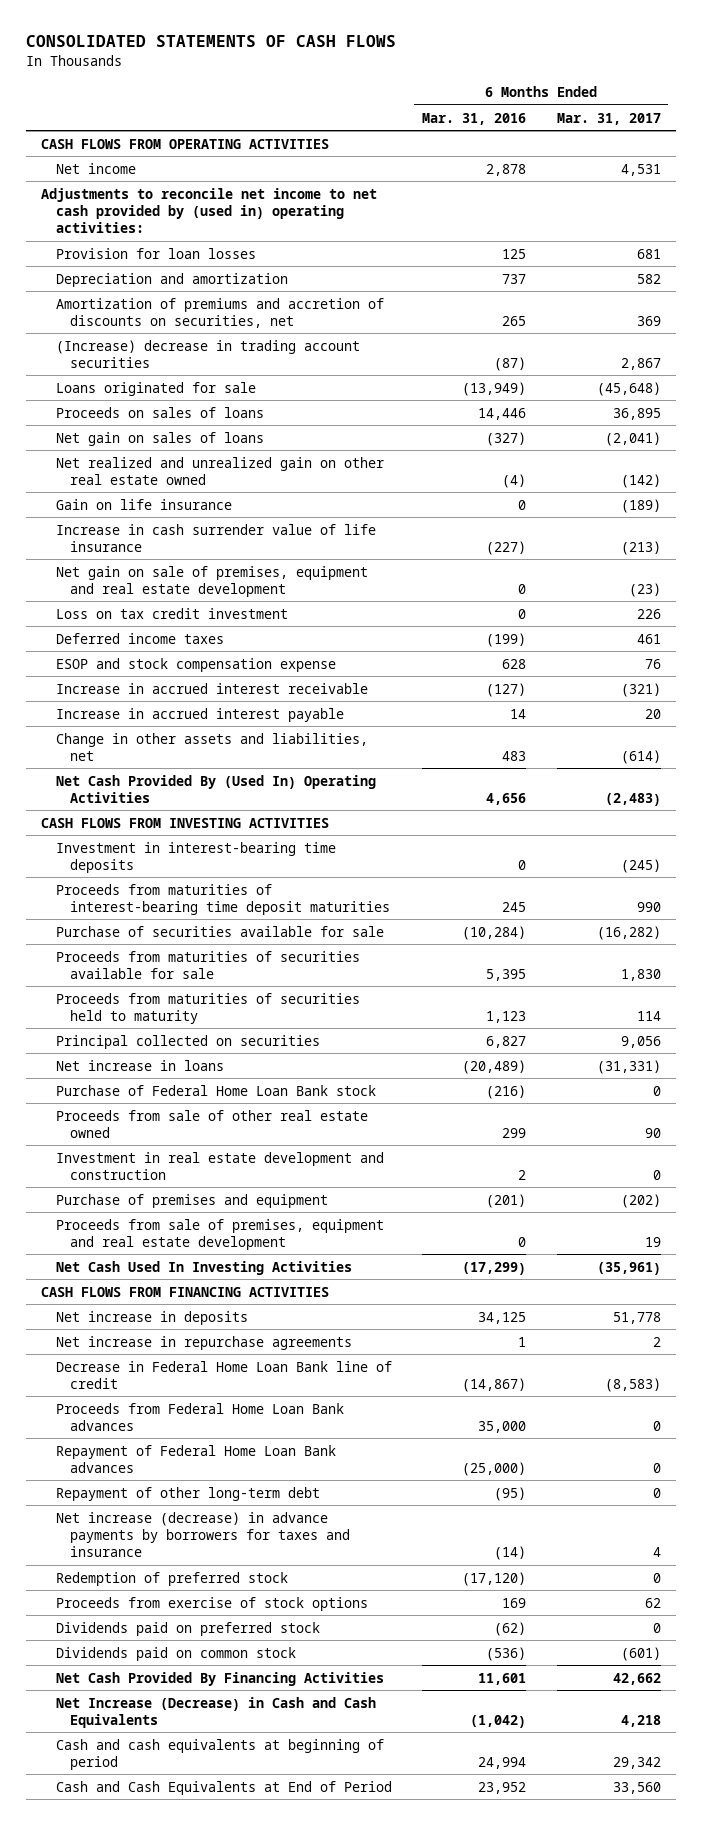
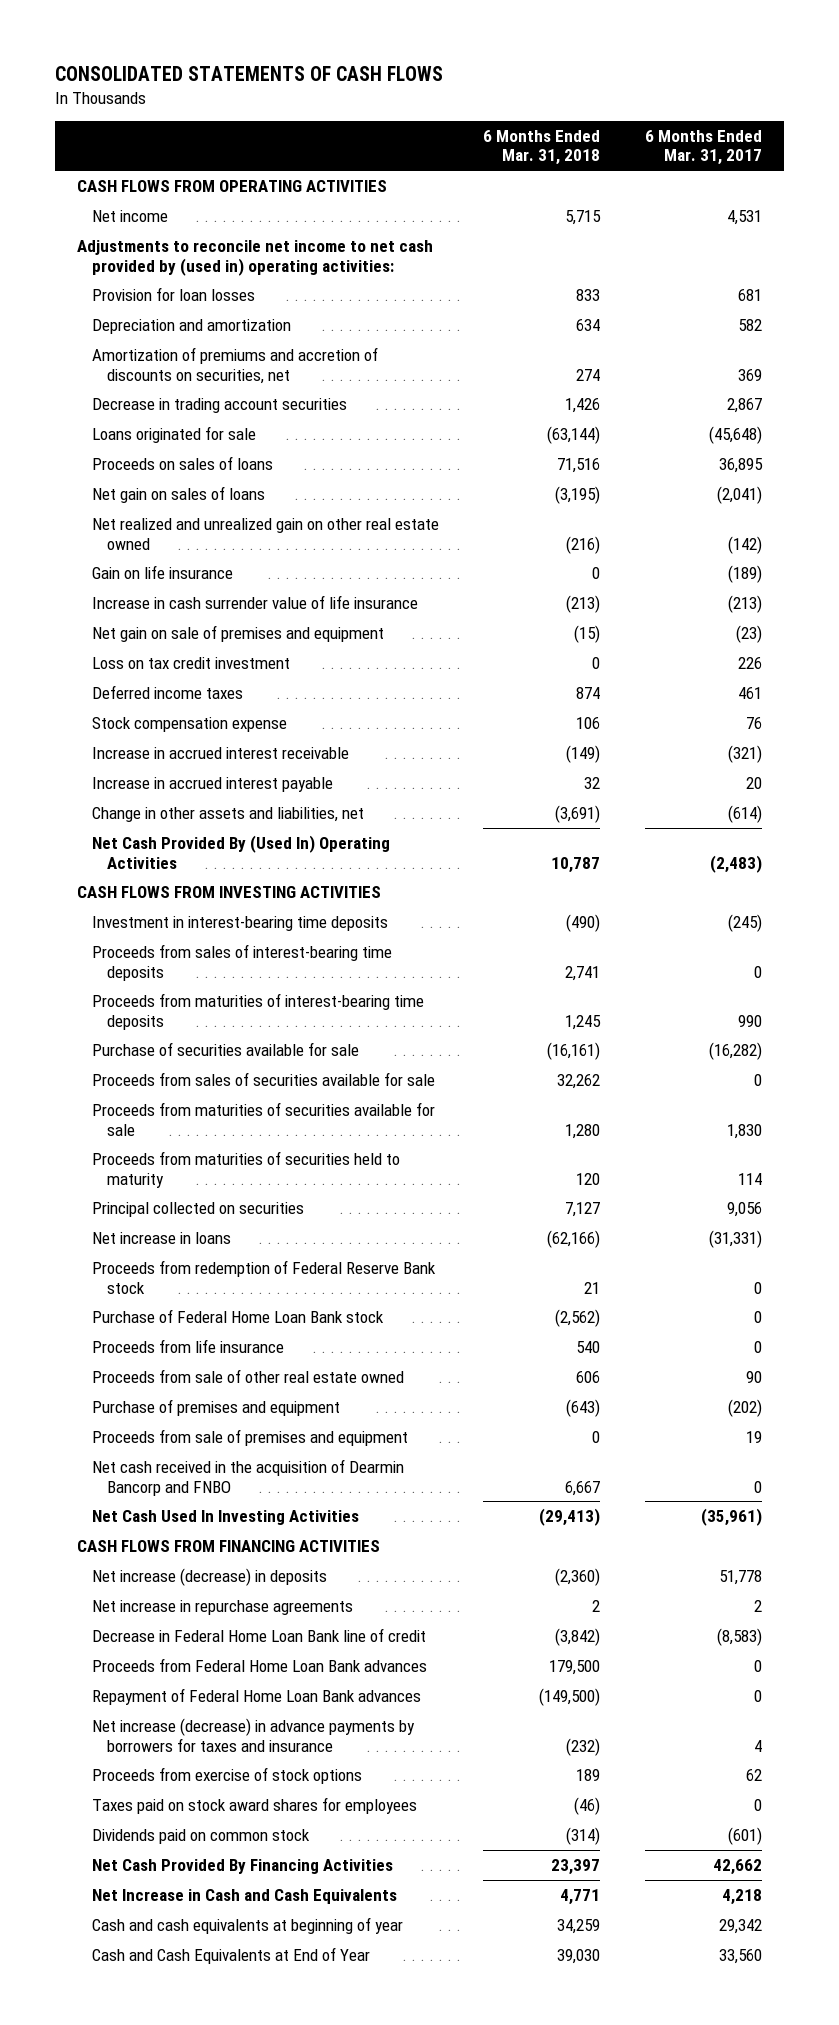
[422,112,527,125] Mar. 31, 2016 -> none
none -> [483,129,601,166] 6 Months Ended Mar. 31, 2018
[55,339,360,368] (Increase) decrease in trading account securities -> [92,397,348,413] Decrease in trading account securities
[55,565,368,597] Net gain on sale of premises, equipment and real estate development -> [92,624,385,642] Net gain on sale of premises and equipment
[55,657,336,672] ESOP and stock compensation expense -> [92,716,288,732] Stock compensation expense
none -> [92,943,393,981] Proceeds from sales of interest-bearing time deposits
[55,883,390,915] Proceeds from maturities of interest-bearing time deposit maturities -> [92,992,425,1030] Proceeds from maturities of interest-bearing time deposits
none -> [92,1071,436,1086] Proceeds from sales of securities available for sale
none -> [92,1259,437,1294] Proceeds from redemption of Federal Reserve Bank stock
none -> [92,1338,285,1353] Proceeds from life insurance
[55,1151,384,1180] Investment in real estate development and construction -> none
[55,1218,384,1250] Proceeds from sale of premises, equipment and real estate development -> [92,1428,409,1446] Proceeds from sale of premises and equipment
none -> [92,1458,405,1496] Net cash received in the acquisition of Dearmin Bancorp and FNBO
[55,1310,248,1325] Net increase in deposits -> [92,1567,328,1586] Net increase (decrease) in deposits
[55,1486,320,1501] Repayment of other long-term debt -> none
[55,1571,288,1586] Redemption of preferred stock -> none
[55,1621,320,1636] Dividends paid on preferred stock -> none
none -> [92,1796,418,1814] Taxes paid on stock award shares for employees
[55,1696,376,1728] Net Increase (Decrease) in Cash and Cash Equivalents -> [92,1888,398,1904] Net Increase in Cash and Cash Equivalents
[55,1738,384,1770] Cash and cash equivalents at beginning of period -> [92,1916,404,1934] Cash and cash equivalents at beginning of year
[55,1780,392,1795] Cash and Cash Equivalents at End of Period -> [92,1946,371,1964] Cash and Cash Equivalents at End of Year

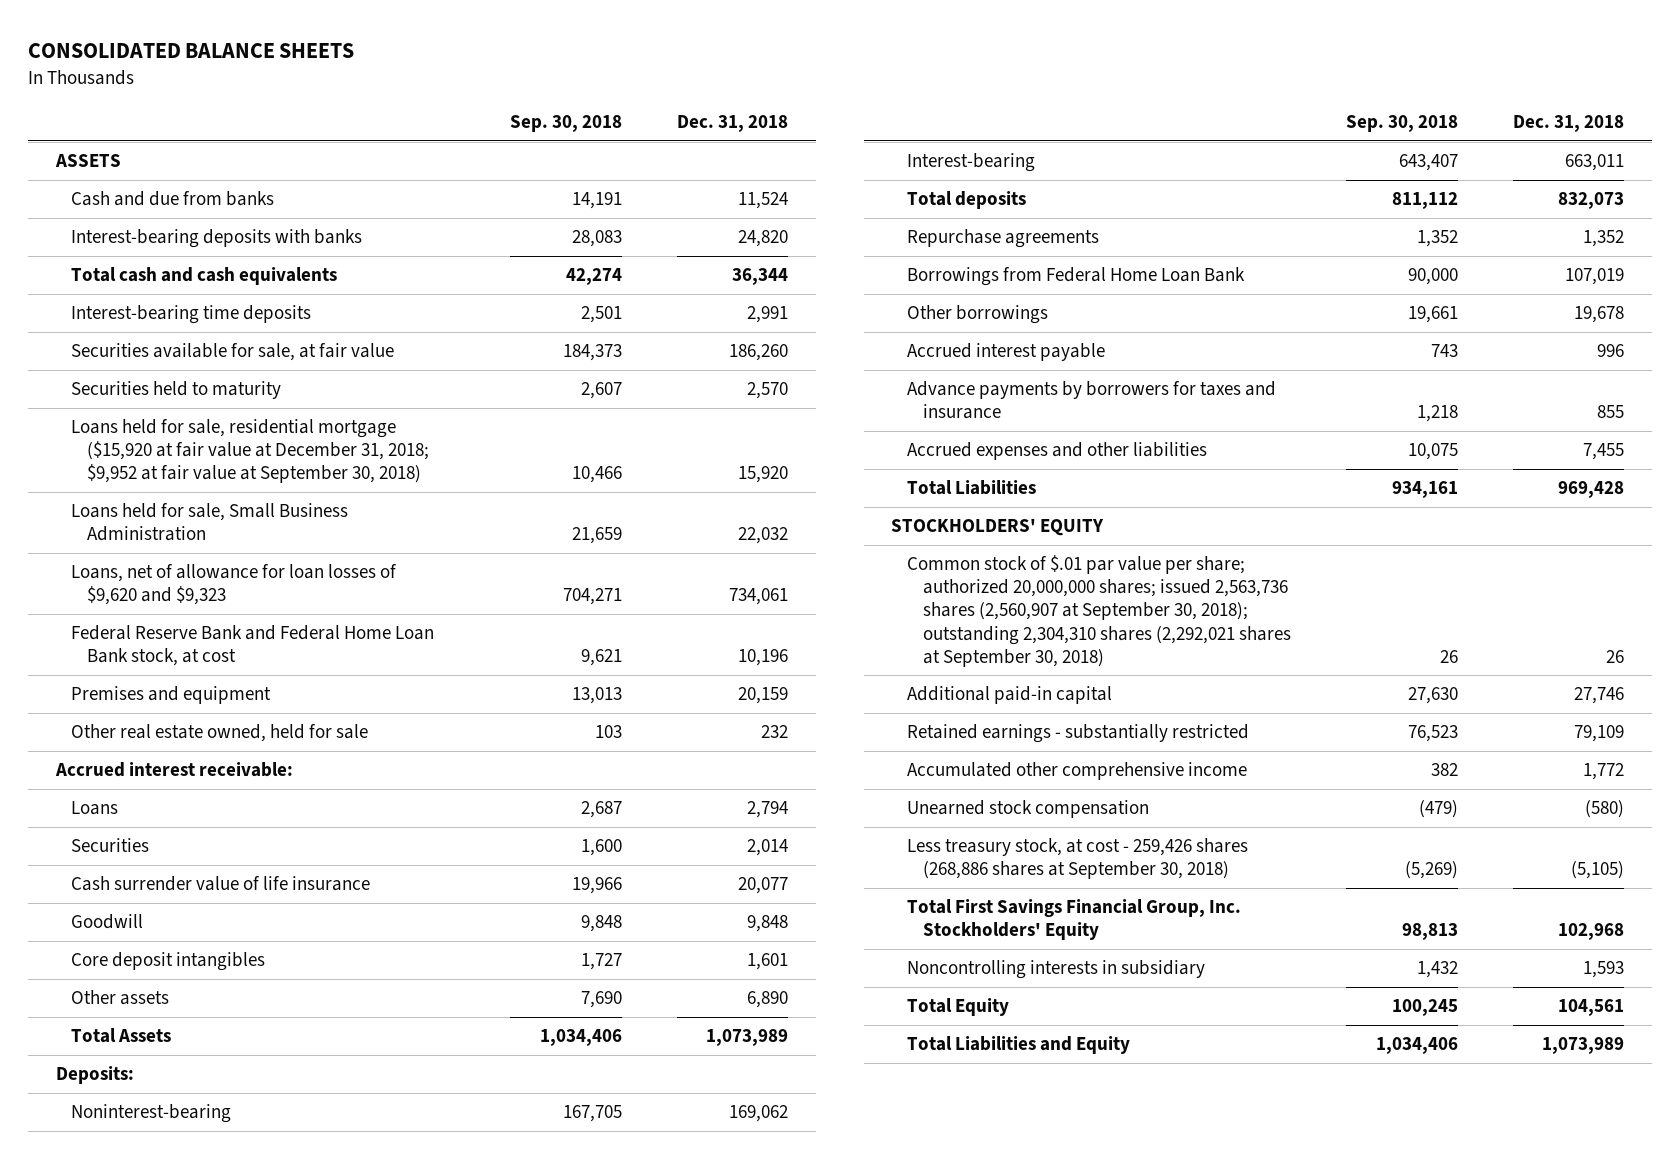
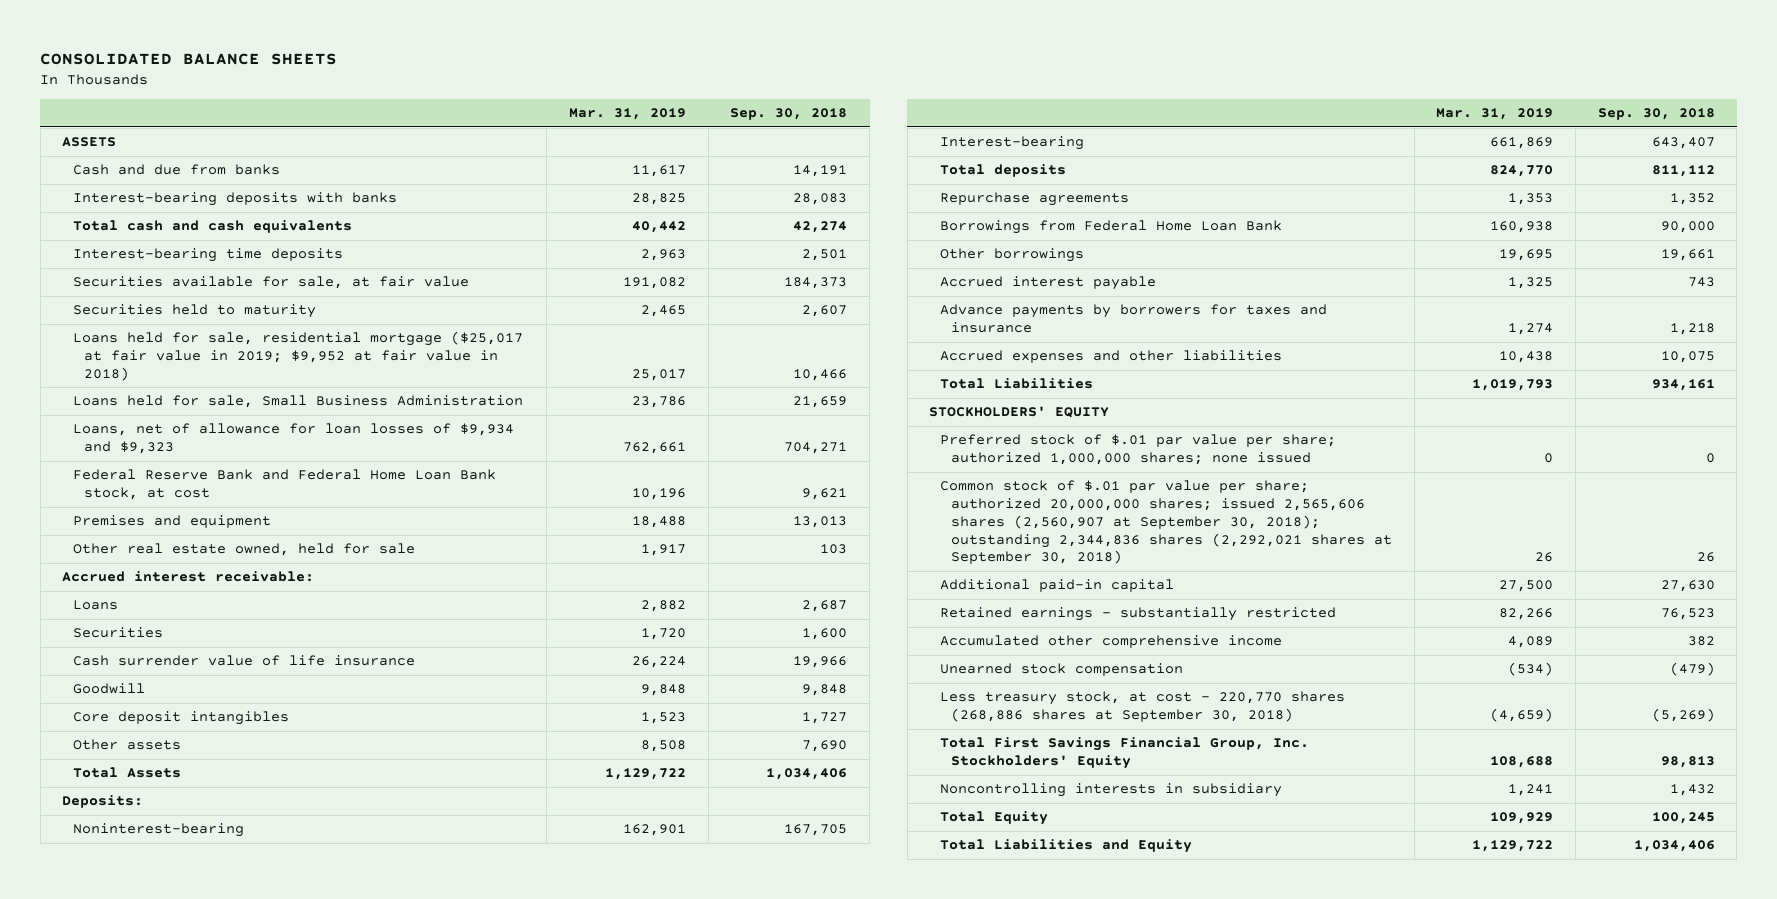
[677,115,789,133] Dec. 31, 2018 -> none
none -> [569,108,687,121] Mar. 31, 2019
[71,419,429,484] Loans held for sale, residential mortgage ($15,920 at fair value at December 31, 2018; $9,952 at fair value at September 30, 2018) -> [73,331,524,381] Loans held for sale, residential mortgage ($25,017 at fair value in 2019; $9,952 at fair value in 2018)
[71,564,398,606] Loans, net of allowance for loan losses of $9,620 and $9,323 -> [73,423,515,455] Loans, net of allowance for loan losses of $9,934 and $9,323
none -> [940,434,1337,466] Preferred stock of $.01 par value per share; authorized 1,000,000 shares; none issued
[907,555,1291,667] Common stock of $.01 par value per share; authorized 20,000,000 shares; issued 2,563,736 shares (2,560,907 at September 30, 2018); outstanding 2,304,310 shares (2,292,021 shares at September 30, 2018) -> [940,480,1392,565] Common stock of $.01 par value per share; authorized 20,000,000 shares; issued 2,565,606 shares (2,560,907 at September 30, 2018); outstanding 2,344,836 shares (2,292,021 shares at September 30, 2018)
[907,838,1249,880] Less treasury stock, at cost - 259,426 shares (268,886 shares at September 30, 2018) -> [940,691,1346,723] Less treasury stock, at cost - 220,770 shares (268,886 shares at September 30, 2018)

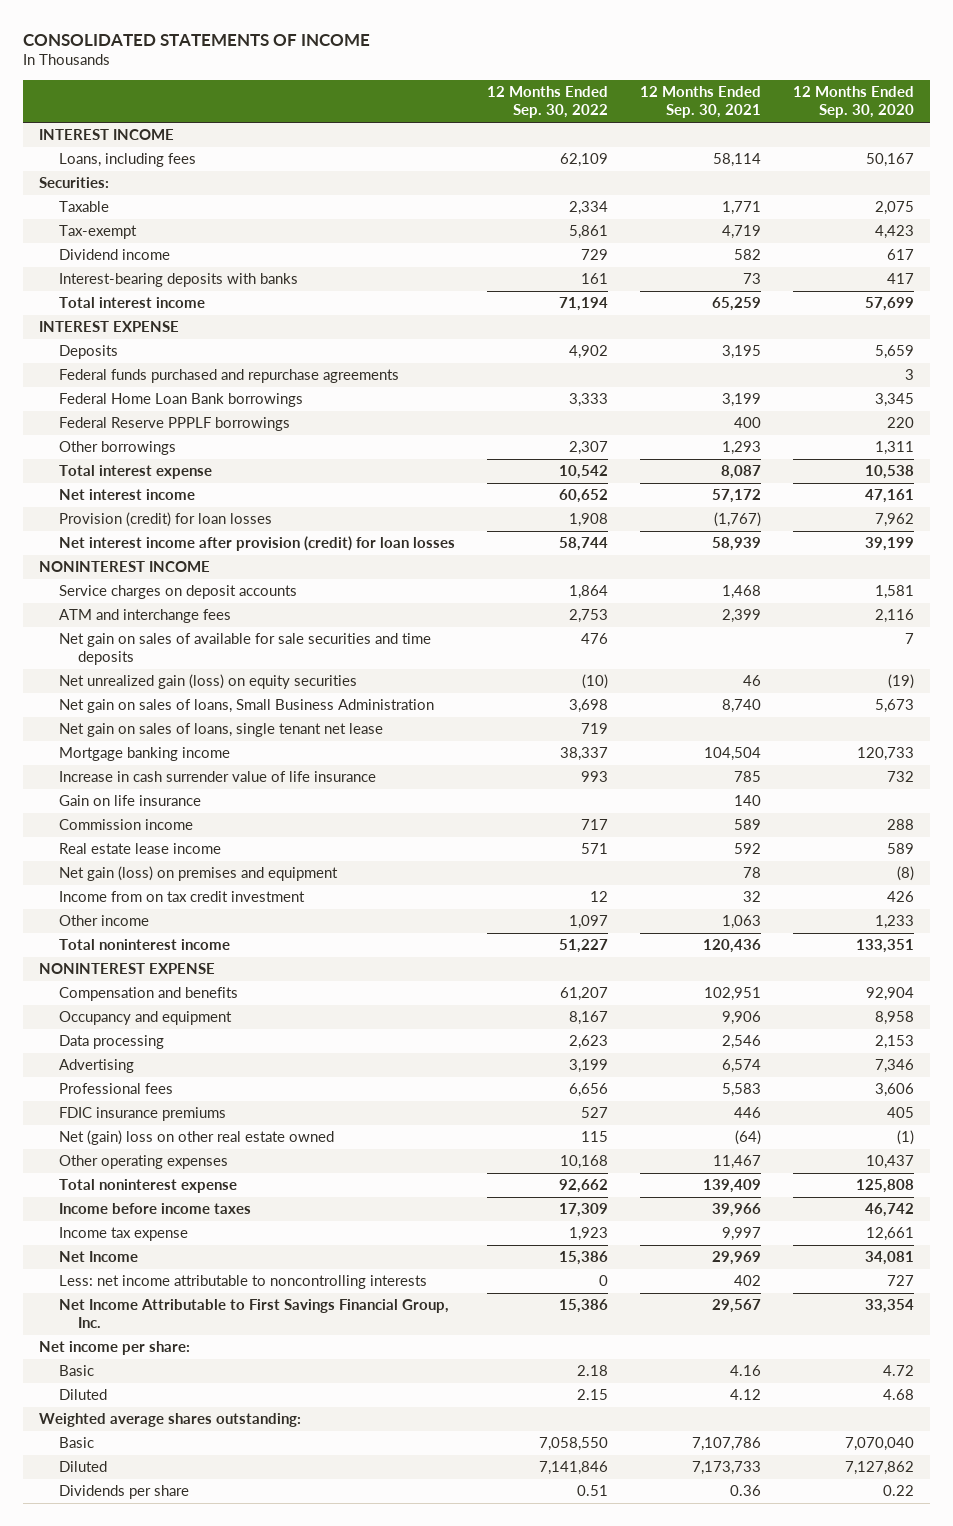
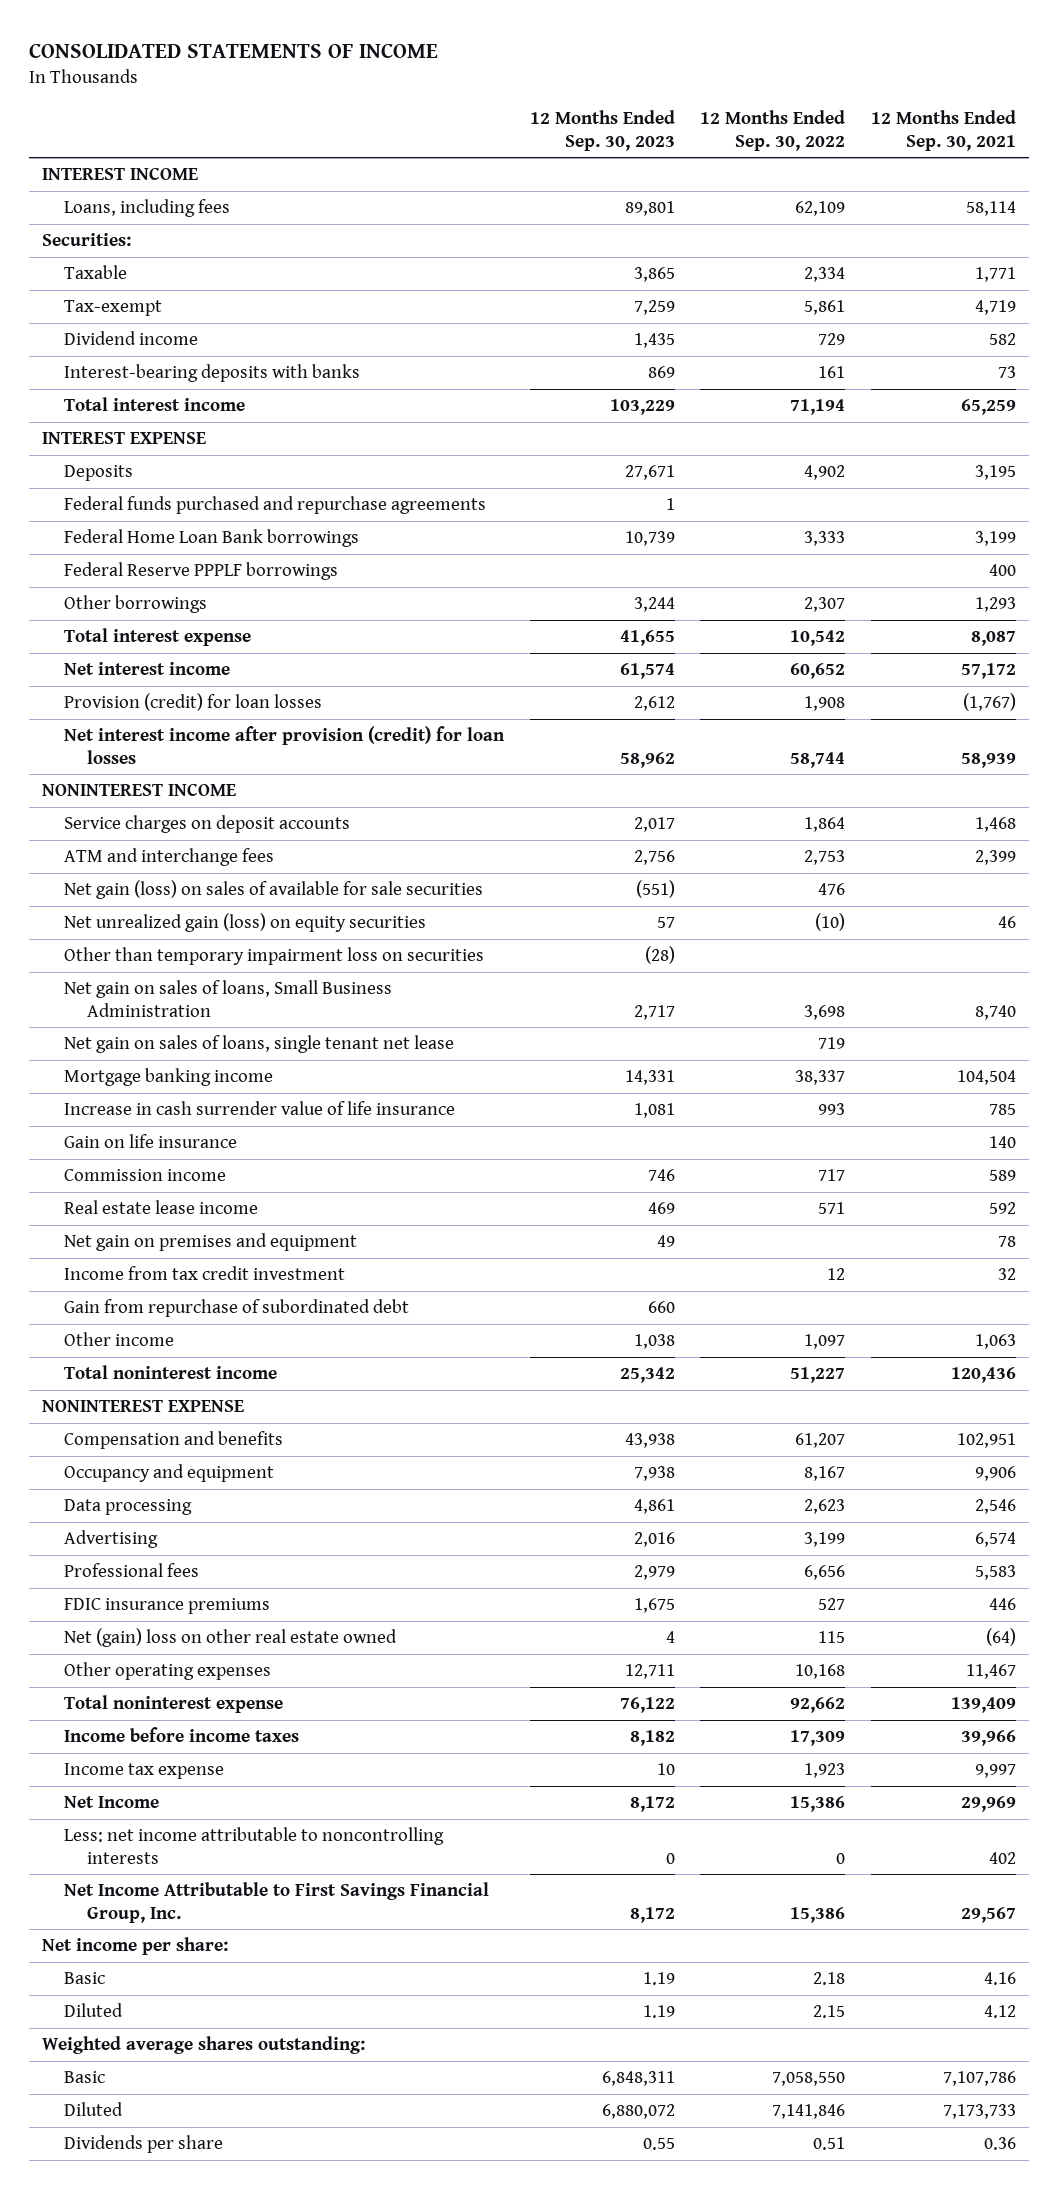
[793,86,915,119] 12 Months Ended Sep. 30, 2020 -> none
none -> [529,109,675,151] 12 Months Ended Sep. 30, 2023
[58,633,431,666] Net gain on sales of available for sale securities and time deposits -> [64,880,484,900] Net gain (loss) on sales of available for sale securities
none -> [64,947,485,966] Other than temporary impairment loss on securities
[58,866,338,882] Net gain (loss) on premises and equipment -> [64,1233,358,1252] Net gain on premises and equipment
[58,891,305,903] Income from on tax credit investment -> [64,1266,346,1281] Income from tax credit investment
none -> [64,1299,410,1318] Gain from repurchase of subordinated debt

